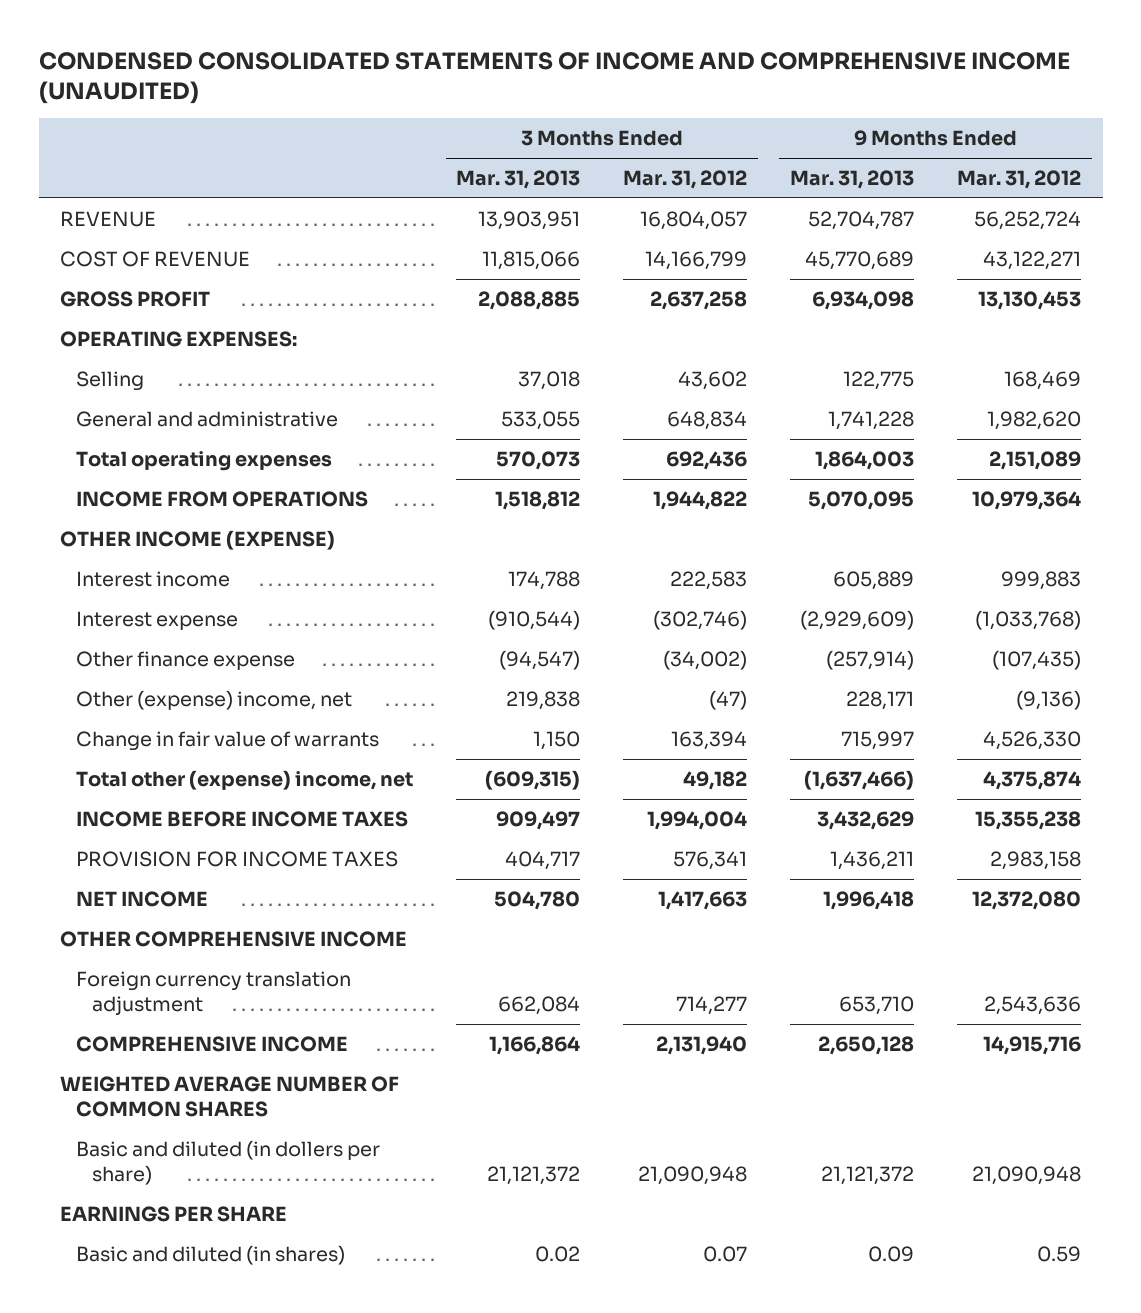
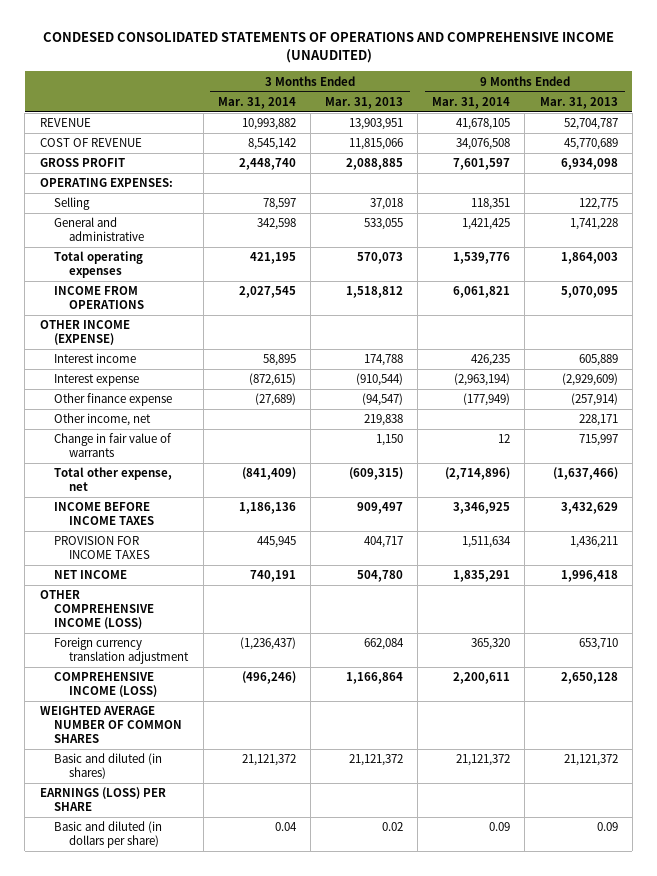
[38,51,1070,104] CONDENSED CONSOLIDATED STATEMENTS OF INCOME AND COMPREHENSIVE INCOME (UNAUDITED) -> [42,32,614,64] CONDESED CONSOLIDATED STATEMENTS OF OPERATIONS AND COMPREHENSIVE INCOME (UNAUDITED)
[623,169,748,189] Mar. 31, 2012 -> none
[957,169,1082,189] Mar. 31, 2012 -> none
none -> [217,96,296,109] Mar. 31, 2014
none -> [432,96,511,109] Mar. 31, 2014
[76,689,353,710] Other (expense) income, net -> [54,413,152,427] Other income, net
[76,769,414,790] Total other (expense) income, net -> [54,467,173,492] Total other expense, net
[60,930,408,947] OTHER COMPREHENSIVE INCOME -> [39,590,155,630] OTHER COMPREHENSIVE INCOME (LOSS)
[76,1035,349,1052] COMPREHENSIVE INCOME -> [54,672,158,698] COMPREHENSIVE INCOME (LOSS)
[76,1139,381,1186] Basic and diluted (in dollers per share) -> [54,753,163,780] Basic and diluted (in shares)
[60,1205,288,1222] EARNINGS PER SHARE -> [39,787,166,812] EARNINGS (LOSS) PER SHARE
[76,1244,346,1265] Basic and diluted (in shares) -> [54,821,163,849] Basic and diluted (in dollars per share)

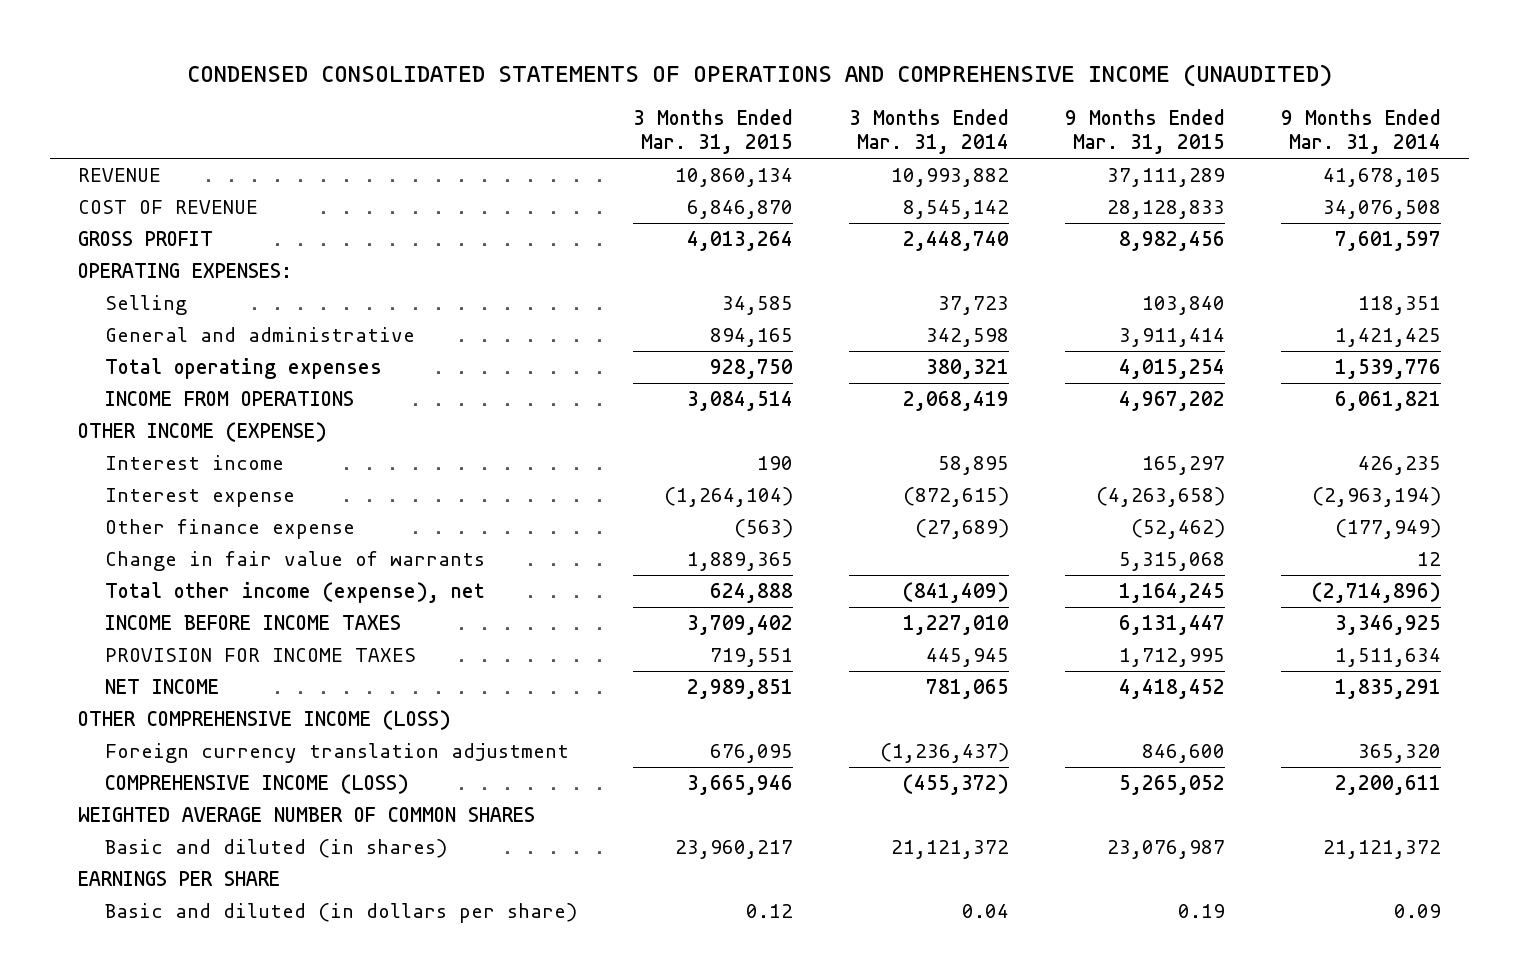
[42,32,614,64] CONDESED CONSOLIDATED STATEMENTS OF OPERATIONS AND COMPREHENSIVE INCOME (UNAUDITED) -> [186,63,1332,87] CONDENSED CONSOLIDATED STATEMENTS OF OPERATIONS AND COMPREHENSIVE INCOME (UNAUDITED)
[324,96,403,109] Mar. 31, 2013 -> none
[539,96,618,109] Mar. 31, 2013 -> none
none -> [632,109,793,155] 3 Months Ended Mar. 31, 2015
none -> [1064,109,1225,155] 9 Months Ended Mar. 31, 2015
[262,198,296,211] 78,597 -> [937,295,1009,315] 37,723
[249,252,296,265] 421,195 -> [925,358,1009,379] 380,321
[238,286,296,299] 2,027,545 -> [902,390,1009,411] 2,068,419
[54,413,152,427] Other income, net -> none
[54,467,173,492] Total other expense, net -> [104,581,485,603] Total other income (expense), net
[238,502,296,515] 1,186,136 -> [902,614,1009,635] 1,227,010
[249,570,296,583] 740,191 -> [925,678,1009,699] 781,065
[241,671,296,685] (496,246) -> [902,773,1009,795] (455,372)
[39,787,166,812] EARNINGS (LOSS) PER SHARE -> [78,870,281,886] EARNINGS PER SHARE

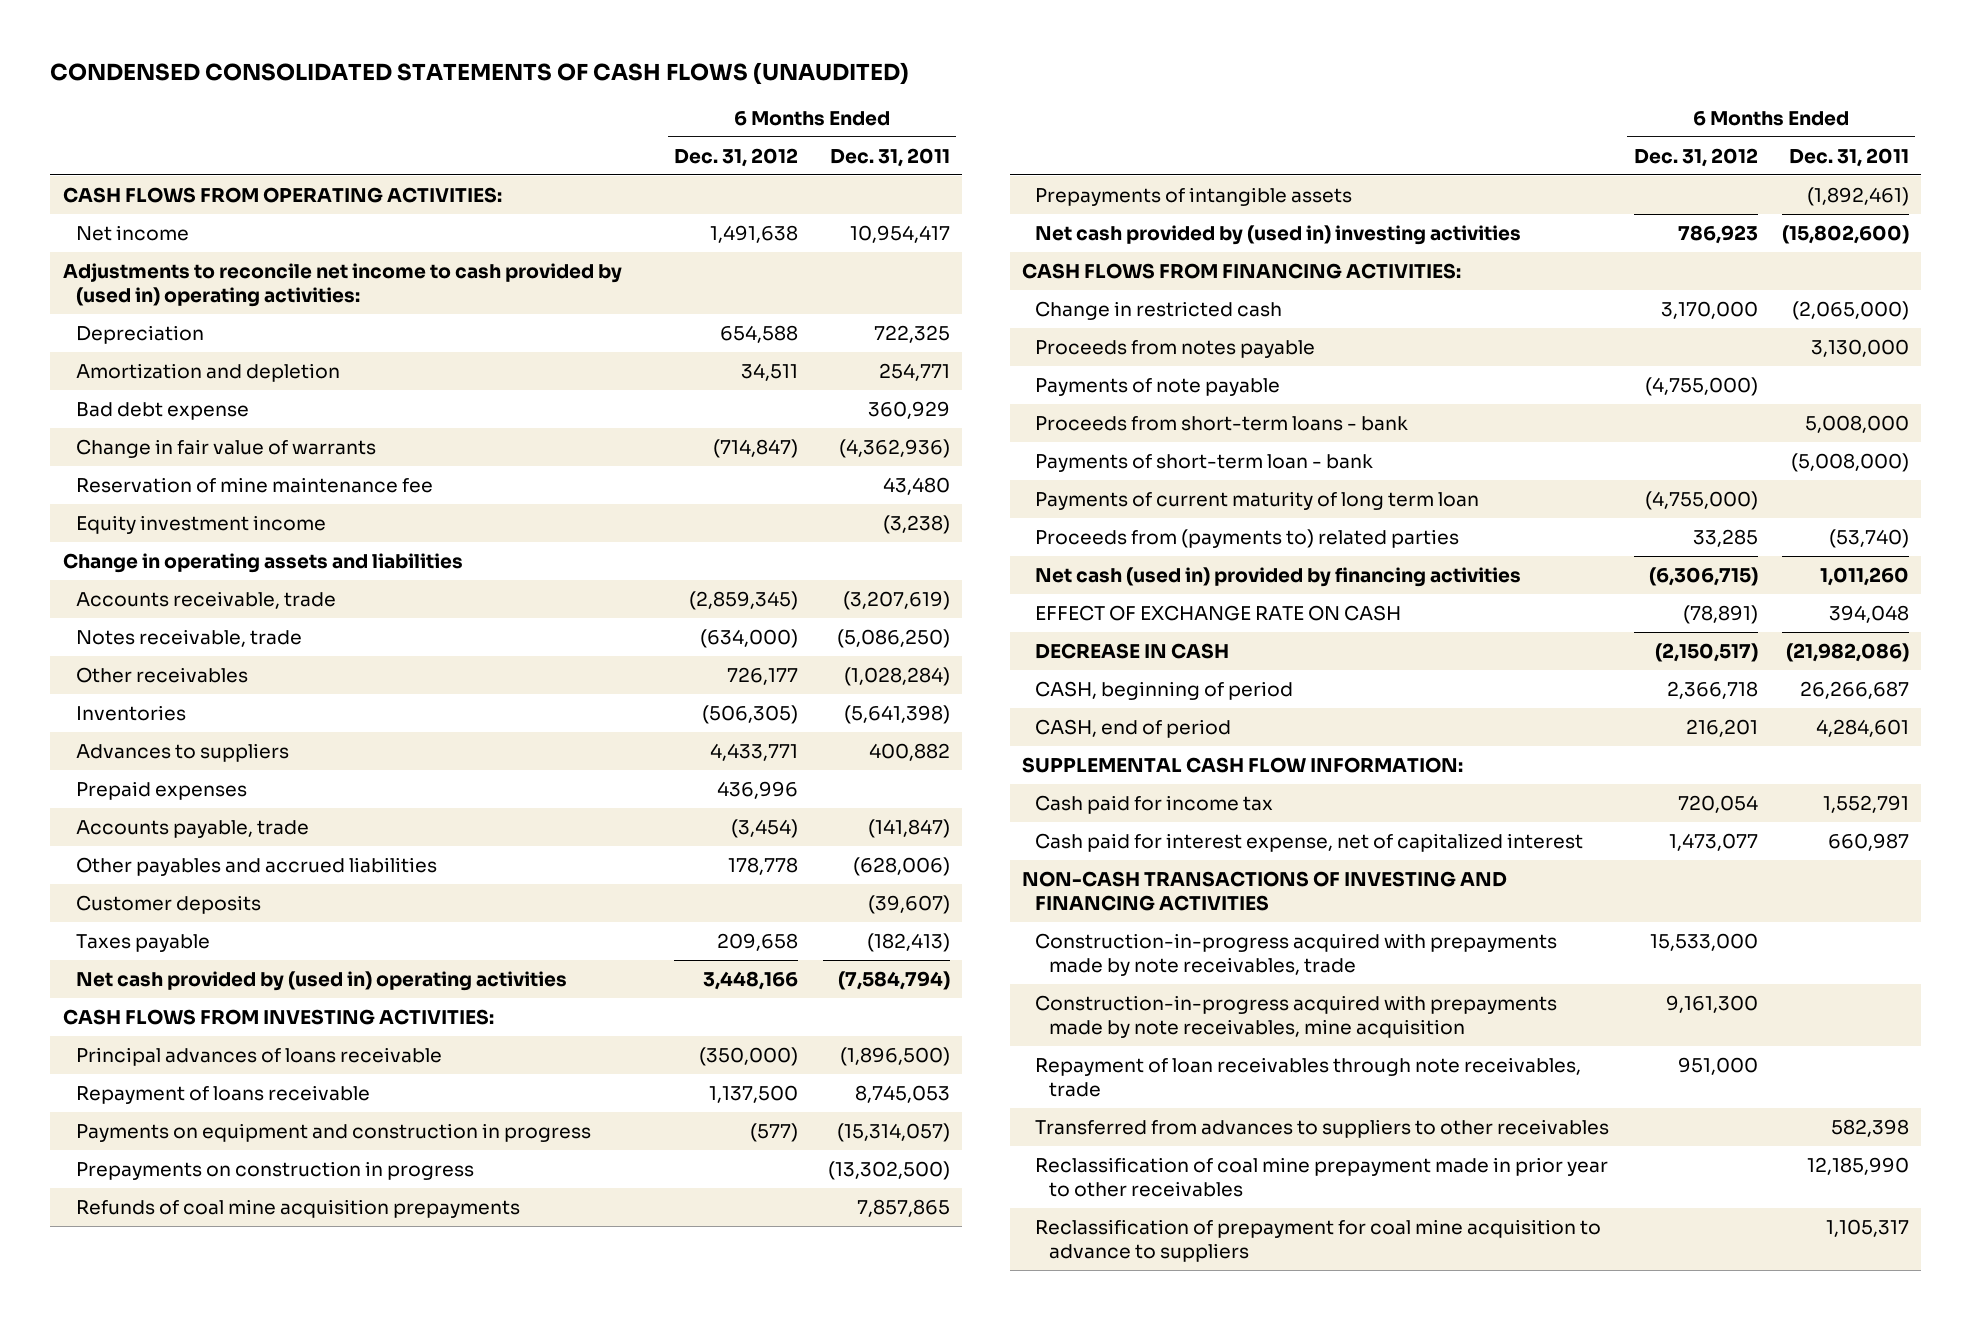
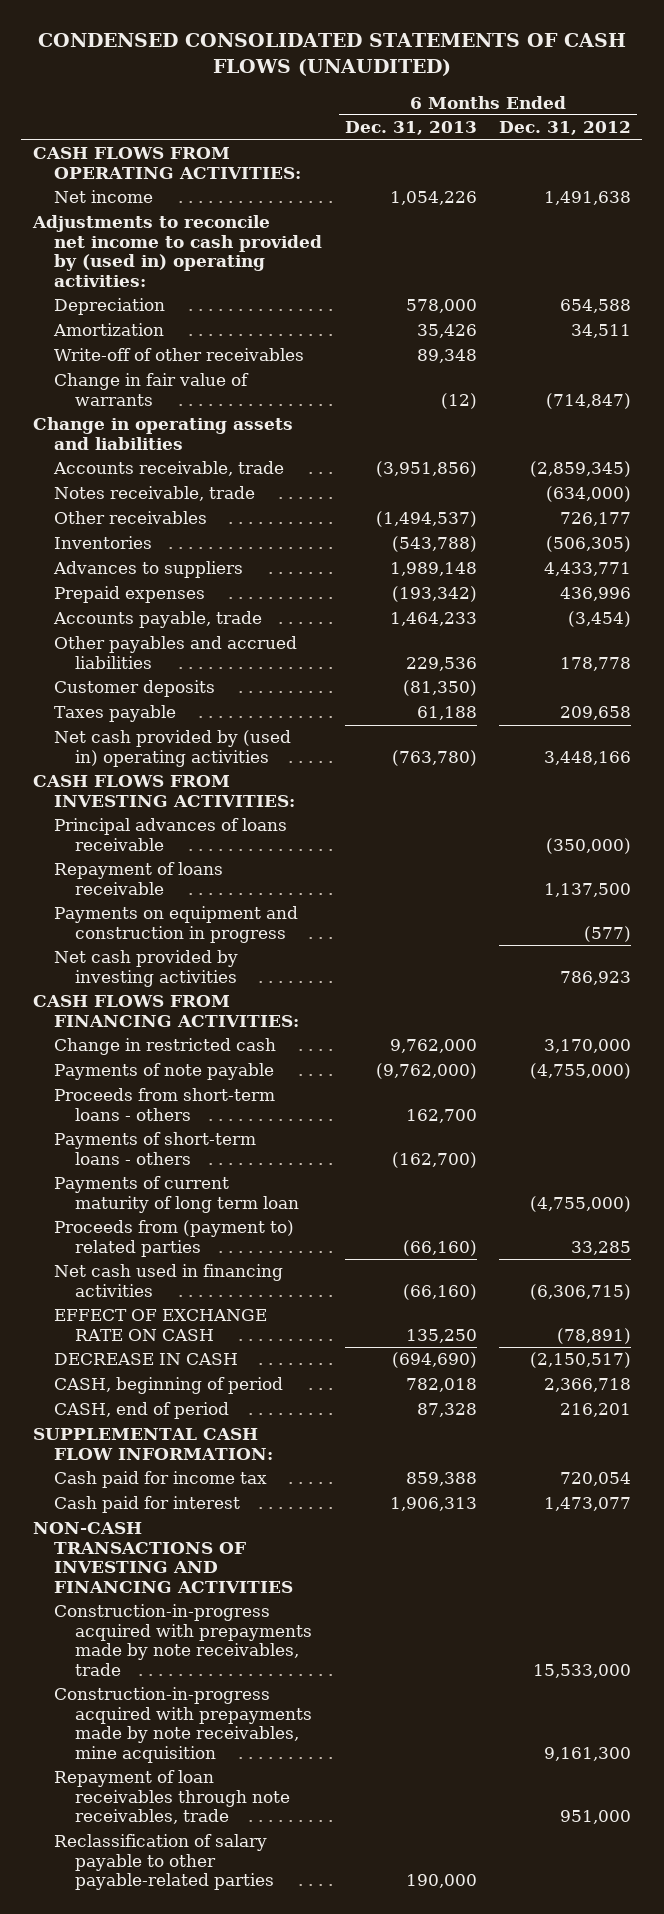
[829,147,950,167] Dec. 31, 2011 -> none
none -> [344,121,477,136] Dec. 31, 2013
[75,362,340,382] Amortization and depletion -> [53,323,165,337] Amortization
[75,401,249,420] Bad debt expense -> [54,348,305,362] Write-off of other receivables
[75,476,433,493] Reservation of mine maintenance fee -> none
[75,514,326,534] Equity investment income -> none
[75,1160,474,1180] Prepayments on construction in progress -> none
[75,1198,520,1218] Refunds of coal mine acquisition prepayments -> none
[1035,186,1353,206] Prepayments of intangible assets -> none
[1035,224,1522,245] Net cash provided by (used in) investing activities -> [54,950,239,987] Net cash provided by investing activities
[1035,339,1316,358] Proceeds from notes payable -> none
[1035,415,1409,431] Proceeds from short-term loans - bank -> [54,1088,276,1121] Proceeds from short-term loans - others
[1035,453,1374,472] Payments of short-term loan - bank -> [54,1132,257,1165] Payments of short-term loans - others
[1035,528,1460,548] Proceeds from (payments to) related parties -> [54,1220,295,1257] Proceeds from (payment to) related parties
[1035,566,1522,587] Net cash (used in) provided by financing activities -> [54,1264,284,1297] Net cash used in financing activities
[1035,832,1584,852] Cash paid for interest expense, net of capitalized interest -> [54,1496,241,1514] Cash paid for interest
[1035,1118,1610,1138] Transferred from advances to suppliers to other receivables -> none
[1035,1156,1609,1197] Reclassification of coal mine prepayment made in prior year to other receivables -> none
[1035,1218,1602,1262] Reclassification of prepayment for coal mine acquisition to advance to suppliers -> none
none -> [54,1834,275,1891] Reclassification of salary payable to other payable-related parties

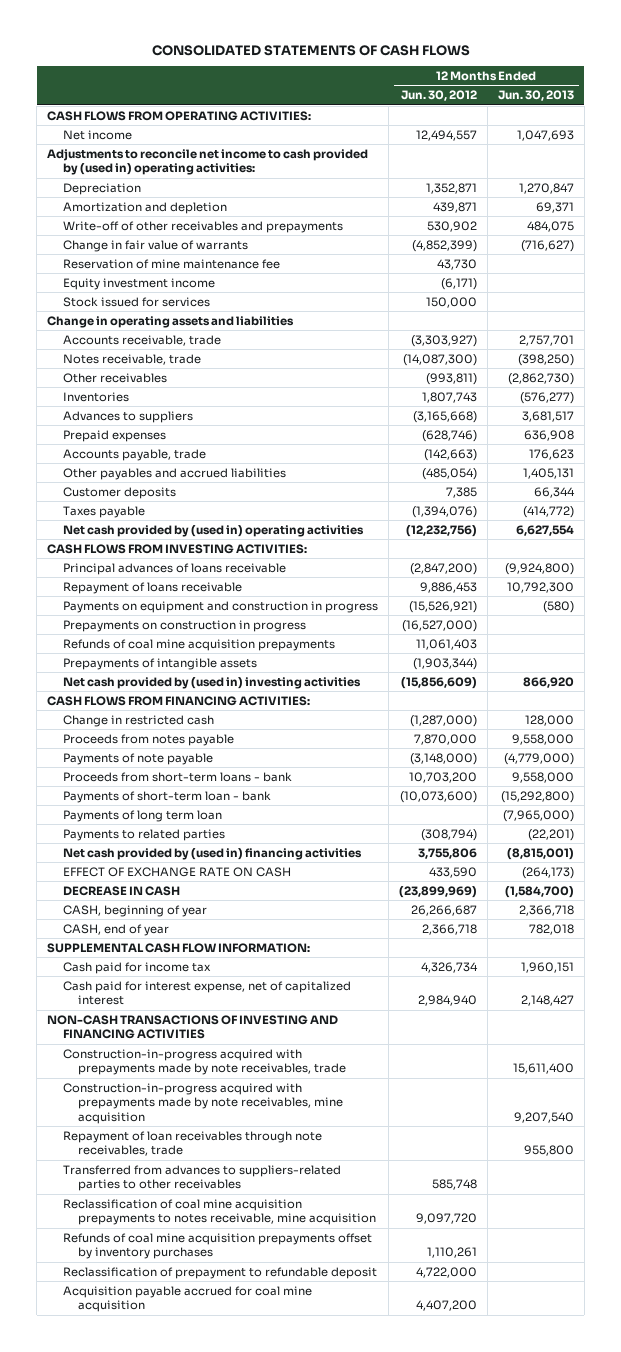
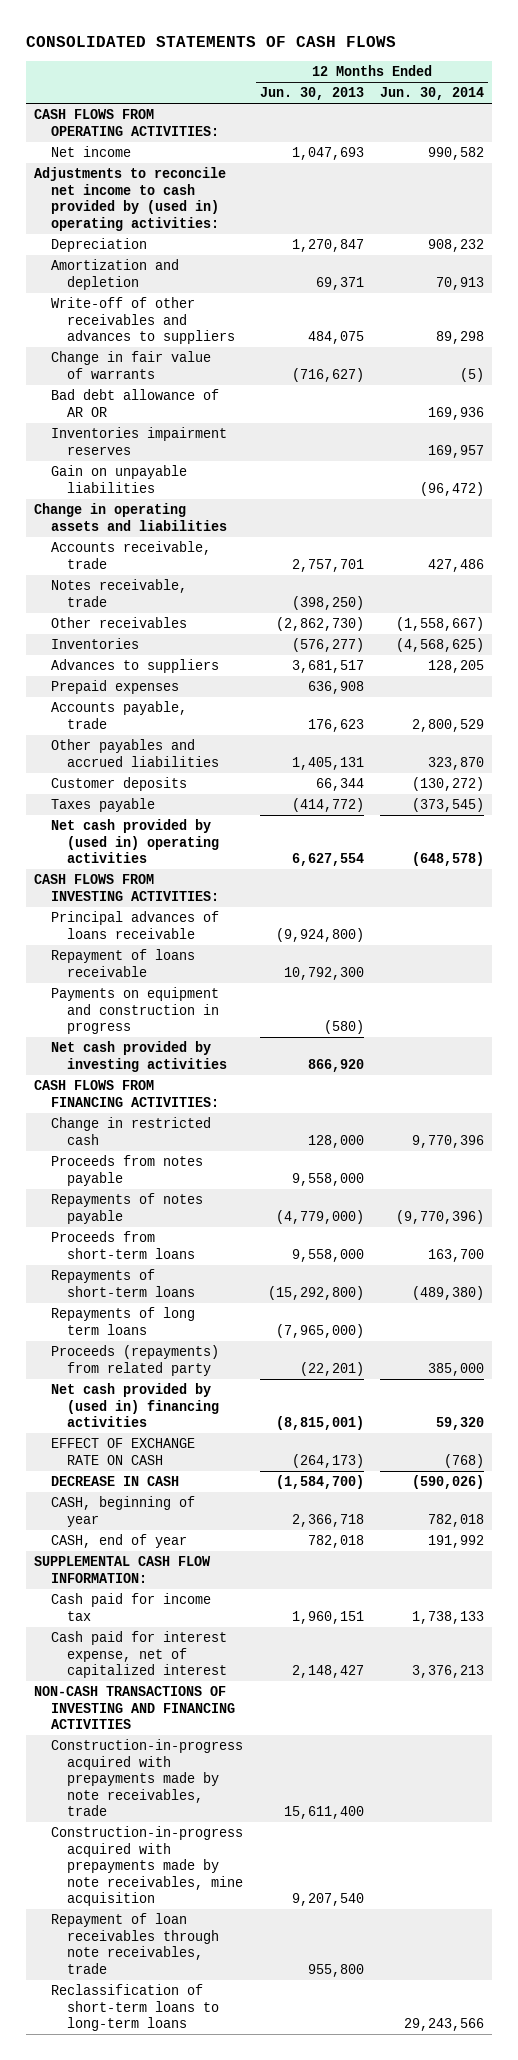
[400,90,477,102] Jun. 30, 2012 -> none
none -> [380,87,485,101] Jun. 30, 2014
[62,220,343,233] Write-off of other receivables and prepayments -> [50,297,236,345] Write-off of other receivables and advances to suppliers
[62,258,280,269] Reservation of mine maintenance fee -> none
[62,277,215,290] Equity investment income -> none
[62,296,210,307] Stock issued for services -> none
none -> [50,389,219,417] Bad debt allowance of AR OR
none -> [50,427,227,455] Inventories impairment reserves
none -> [50,465,187,493] Gain on unpayable liabilities
[62,619,306,632] Prepayments on construction in progress -> none
[62,638,335,651] Refunds of coal mine acquisition prepayments -> none
[62,657,257,670] Prepayments of intangible assets -> none
[62,676,361,689] Net cash provided by (used in) investing activities -> [50,1041,228,1072] Net cash provided by investing activities
[62,752,213,765] Payments of note payable -> [50,1193,203,1224] Repayments of notes payable
[62,771,292,782] Proceeds from short-term loans - bank -> [50,1231,196,1259] Proceeds from short-term loans
[62,790,271,803] Payments of short-term loan - bank -> [50,1269,196,1297] Repayments of short-term loans
[62,809,222,822] Payments of long term loan -> [50,1307,195,1335] Repayments of long term loans
[62,828,225,841] Payments to related parties -> [50,1345,219,1376] Proceeds (repayments) from related party
[62,1164,341,1192] Transferred from advances to suppliers-related parties to other receivables -> none
[62,1198,377,1226] Reclassification of coal mine acquisition prepayments to notes receivable, mine acquisition -> none
[62,1232,372,1260] Refunds of coal mine acquisition prepayments offset by inventory purchases -> none
[62,1266,377,1279] Reclassification of prepayment to refundable deposit -> none
[62,1285,312,1313] Acquisition payable accrued for coal mine acquisition -> none
none -> [50,1984,220,2032] Reclassification of short-term loans to long-term loans

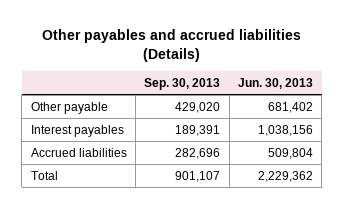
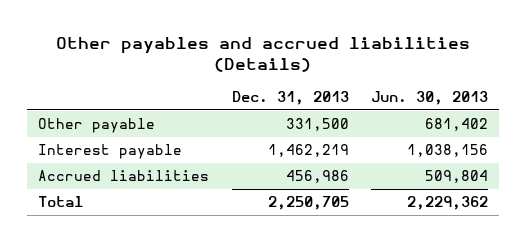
[144,77,221,90] Sep. 30, 2013 -> none
none -> [231,91,349,106] Dec. 31, 2013
[30,124,124,137] Interest payables -> [38,144,183,160] Interest payable

